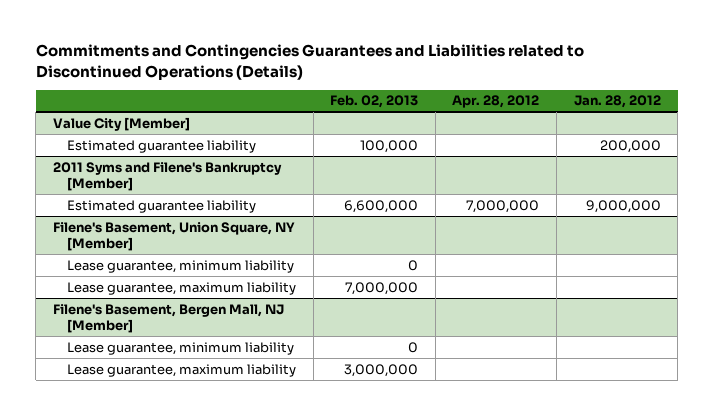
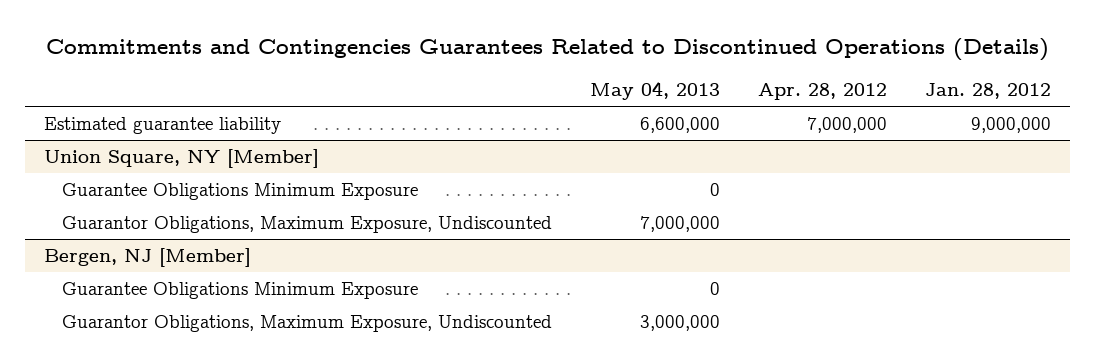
[35,44,584,80] Commitments and Contingencies Guarantees and Liabilities related to Discontinued Operations (Details) -> [45,38,1049,62] Commitments and Contingencies Guarantees Related to Discontinued Operations (Details)
[330,95,419,109] Feb. 02, 2013 -> none
none -> [590,81,721,101] May 04, 2013
[52,116,190,131] Value City [Member] -> none
[67,139,257,153] Estimated guarantee liability -> none
[52,161,282,192] 2011 Syms and Filene's Bankruptcy [Member] -> none
[52,221,295,252] Filene's Basement, Union Square, NY [Member] -> [43,149,319,169] Union Square, NY [Member]
[67,259,295,273] Lease guarantee, minimum liability -> [62,183,419,201] Guarantee Obligations Minimum Exposure
[67,281,297,295] Lease guarantee, maximum liability -> [62,216,553,234] Guarantor Obligations, Maximum Exposure, Undiscounted
[52,303,284,334] Filene's Basement, Bergen Mall, NJ [Member] -> [43,248,251,268] Bergen, NJ [Member]
[67,341,295,355] Lease guarantee, minimum liability -> [62,282,419,300] Guarantee Obligations Minimum Exposure
[67,363,297,377] Lease guarantee, maximum liability -> [62,315,553,333] Guarantor Obligations, Maximum Exposure, Undiscounted

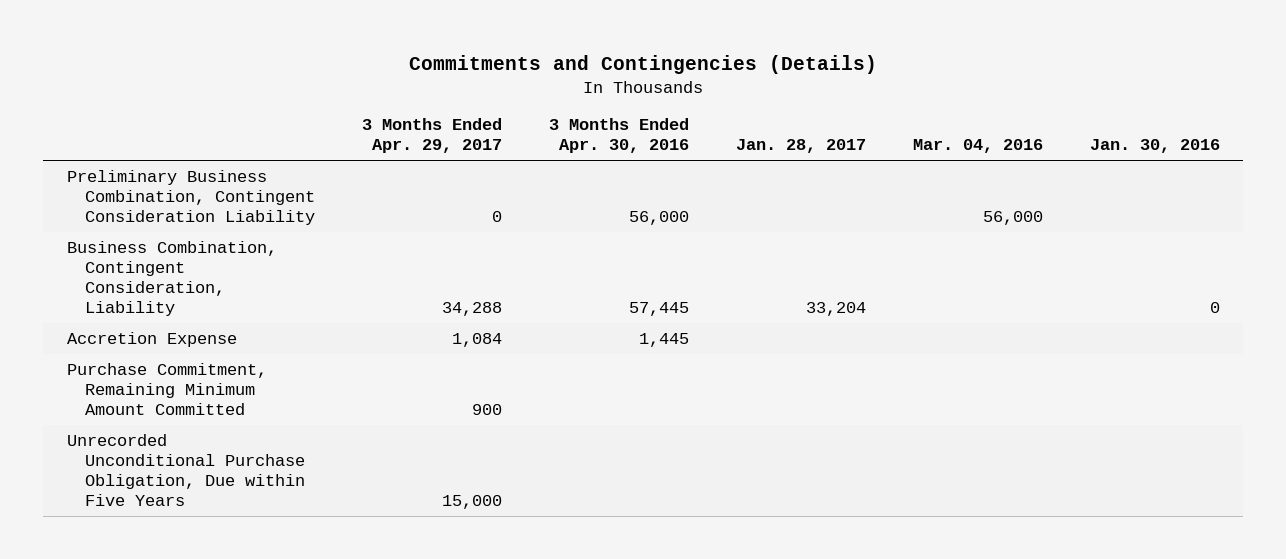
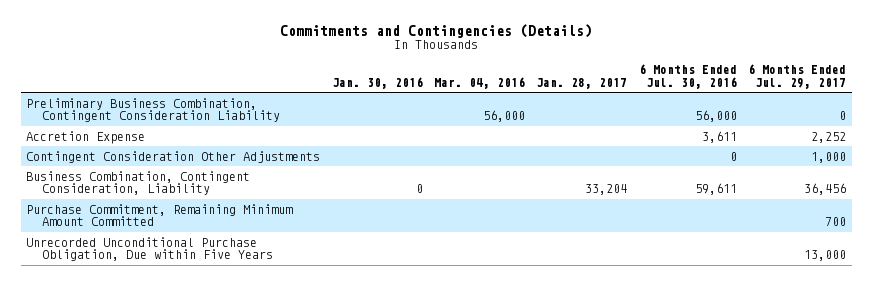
[361,118,502,154] 3 Months Ended Apr. 29, 2017 -> none
[548,118,689,154] 3 Months Ended Apr. 30, 2016 -> none
none -> [638,64,737,89] 6 Months Ended Jul. 30, 2016
none -> [748,64,847,89] 6 Months Ended Jul. 29, 2017
none -> [26,150,321,163] Contingent Consideration Other Adjustments
[66,240,277,316] Business Combination, Contingent Consideration, Liability -> [26,170,251,196] Business Combination, Contingent Consideration, Liability

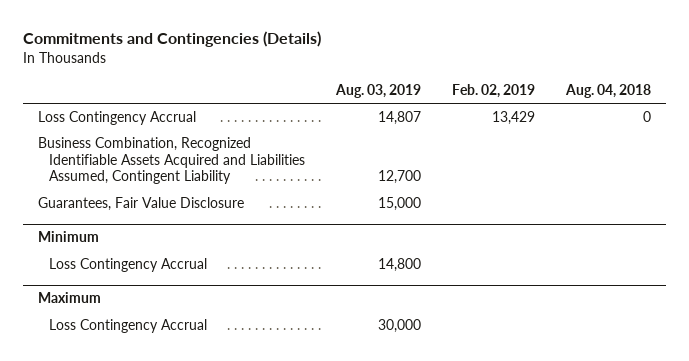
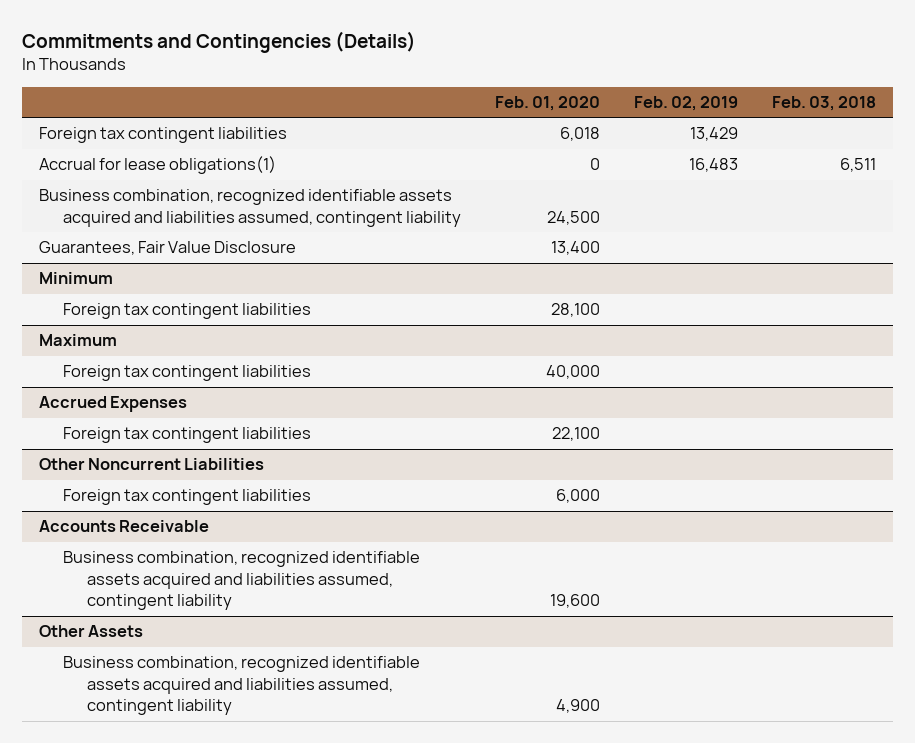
[335,83,422,98] Aug. 03, 2019 -> none
[564,83,651,98] Aug. 04, 2018 -> none
none -> [494,96,600,112] Feb. 01, 2020
none -> [771,96,876,112] Feb. 03, 2018
[38,111,197,126] Loss Contingency Accrual -> [39,127,288,144] Foreign tax contingent liabilities
none -> [39,156,277,175] Accrual for lease obligations(1)
[38,137,306,185] Business Combination, Recognized Identifiable Assets Acquired and Liabilities Assumed, Contingent Liability -> [39,189,461,227] Business combination, recognized identifiable assets acquired and liabilities assumed, contingent liability
[49,258,208,273] Loss Contingency Accrual -> [62,303,311,320] Foreign tax contingent liabilities
[49,319,208,334] Loss Contingency Accrual -> [62,365,311,382] Foreign tax contingent liabilities
none -> [39,396,188,413] Accrued Expenses
none -> [62,427,311,444] Foreign tax contingent liabilities
none -> [39,458,265,471] Other Noncurrent Liabilities
none -> [62,489,311,506] Foreign tax contingent liabilities
none -> [39,520,210,533] Accounts Receivable
none -> [62,551,420,611] Business combination, recognized identifiable assets acquired and liabilities assumed, contingent liability
none -> [39,625,144,638] Other Assets
none -> [62,656,420,716] Business combination, recognized identifiable assets acquired and liabilities assumed, contingent liability

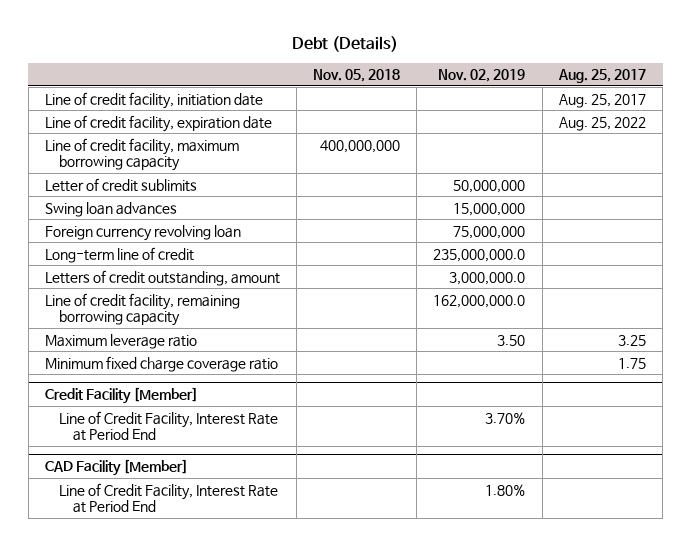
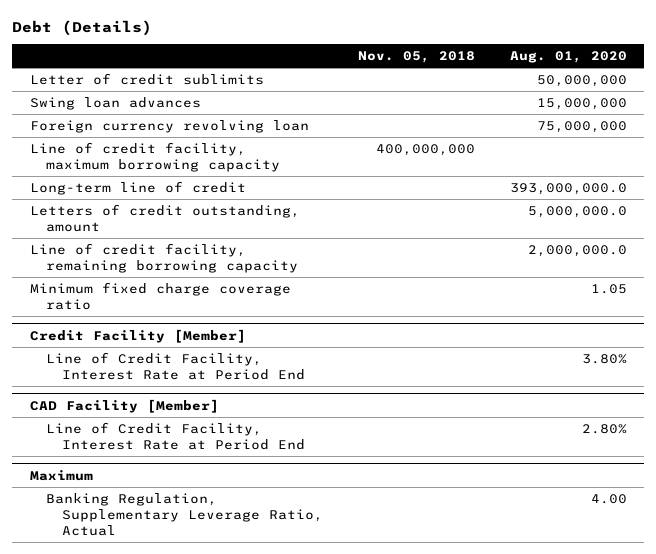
[438,69,526,83] Nov. 02, 2019 -> none
[557,69,646,84] Aug. 25, 2017 -> none
none -> [509,50,627,63] Aug. 01, 2020
[44,91,263,109] Line of credit facility, initiation date -> none
[44,114,272,132] Line of credit facility, expiration date -> none
[44,137,239,172] Line of credit facility, maximum borrowing capacity -> [29,141,280,172] Line of credit facility, maximum borrowing capacity
[44,333,197,349] Maximum leverage ratio -> none
none -> [29,469,93,481] Maximum
none -> [45,492,324,536] Banking Regulation, Supplementary Leverage Ratio, Actual

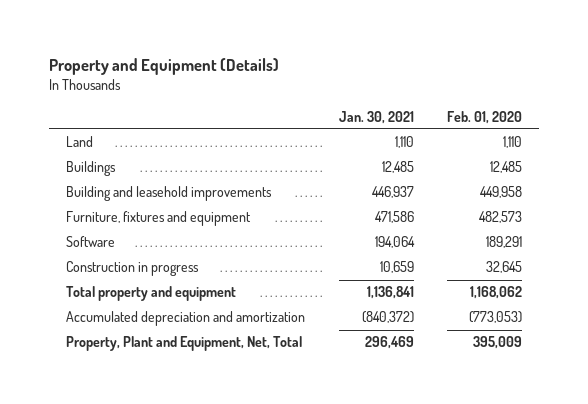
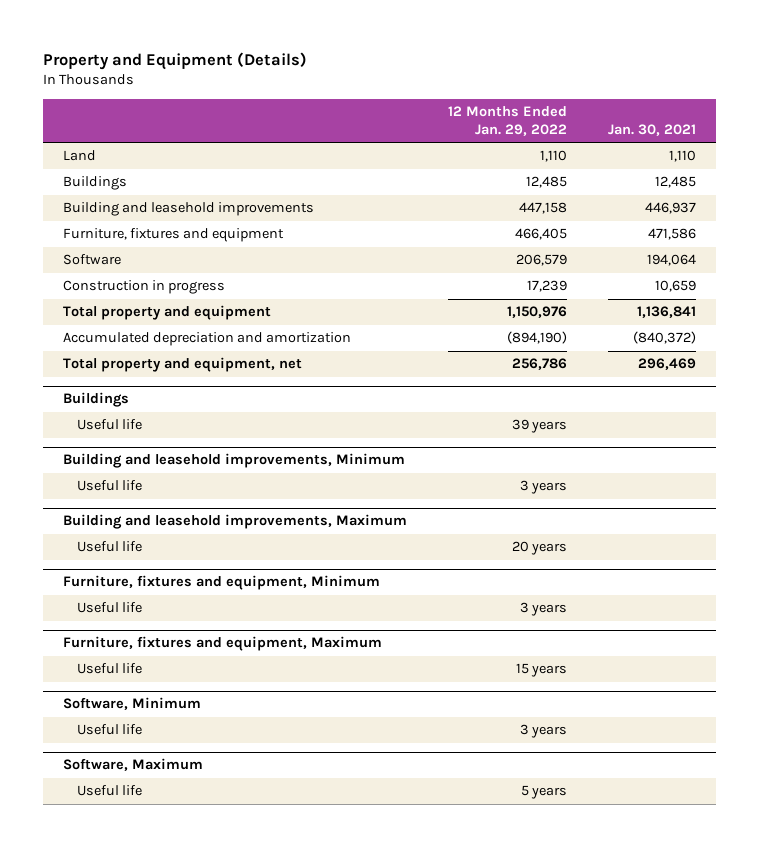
[447,110,523,124] Feb. 01, 2020 -> none
none -> [447,105,567,137] 12 Months Ended Jan. 29, 2022
[65,336,302,352] Property, Plant and Equipment, Net, Total -> [63,357,303,373] Total property and equipment, net
none -> [63,392,130,408] Buildings
none -> [77,419,143,431] Useful life
none -> [63,453,406,469] Building and leasehold improvements, Minimum
none -> [77,480,143,492] Useful life
none -> [63,514,408,530] Building and leasehold improvements, Maximum
none -> [77,541,143,553] Useful life
none -> [63,575,381,591] Furniture, fixtures and equipment, Minimum
none -> [77,602,143,614] Useful life
none -> [63,636,383,652] Furniture, fixtures and equipment, Maximum
none -> [77,663,143,675] Useful life
none -> [63,697,202,711] Software, Minimum
none -> [77,724,143,736] Useful life
none -> [63,758,204,772] Software, Maximum
none -> [77,785,143,797] Useful life

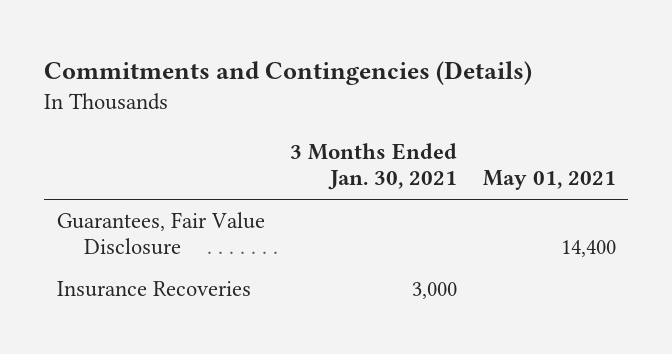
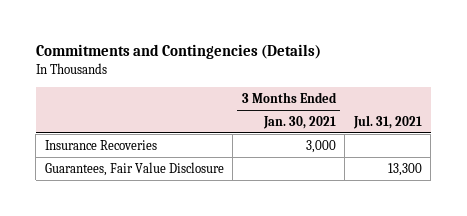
[482,170,616,191] May 01, 2021 -> none
none -> [352,114,422,129] Jul. 31, 2021
[56,212,265,256] Guarantees, Fair Value Disclosure -> [44,161,224,176] Guarantees, Fair Value Disclosure

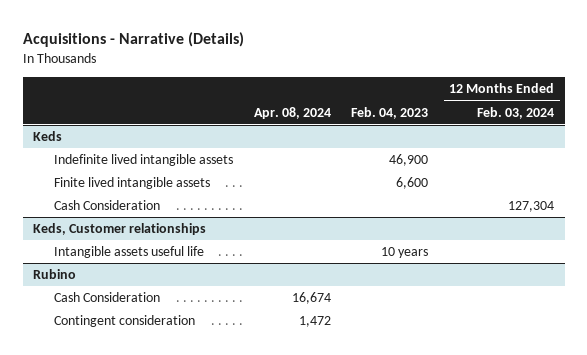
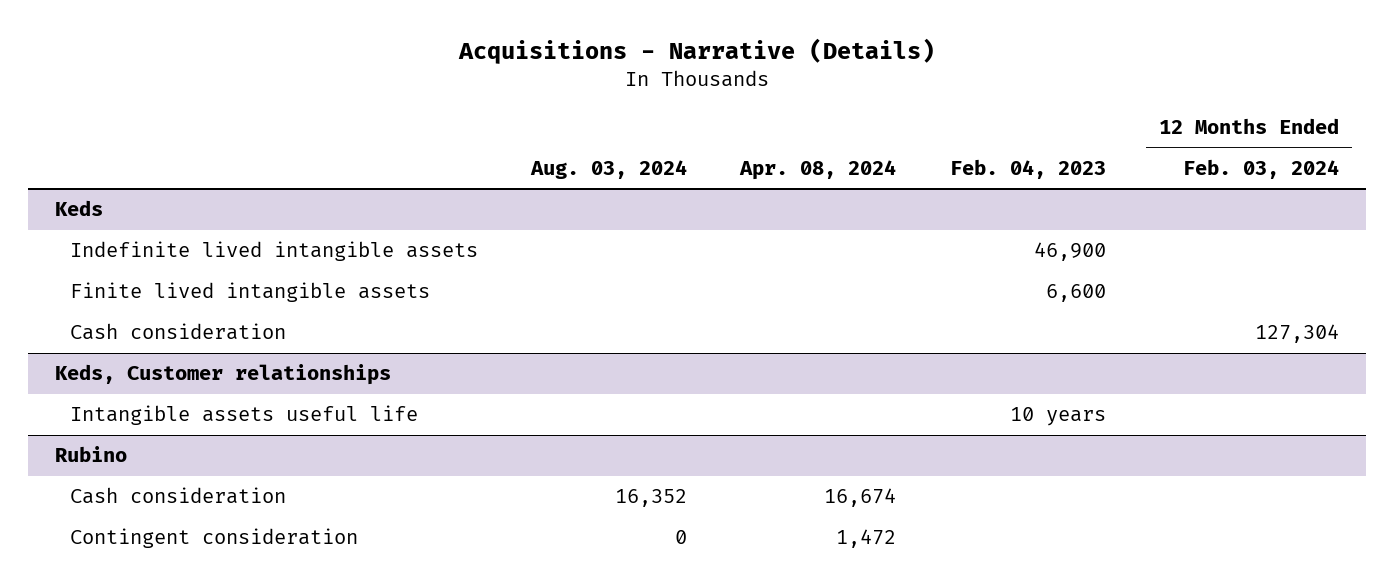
none -> [530,159,688,179] Aug. 03, 2024
[53,200,160,211] Cash Consideration -> [69,323,286,341] Cash consideration
[53,292,160,303] Cash Consideration -> [69,487,286,505] Cash consideration

